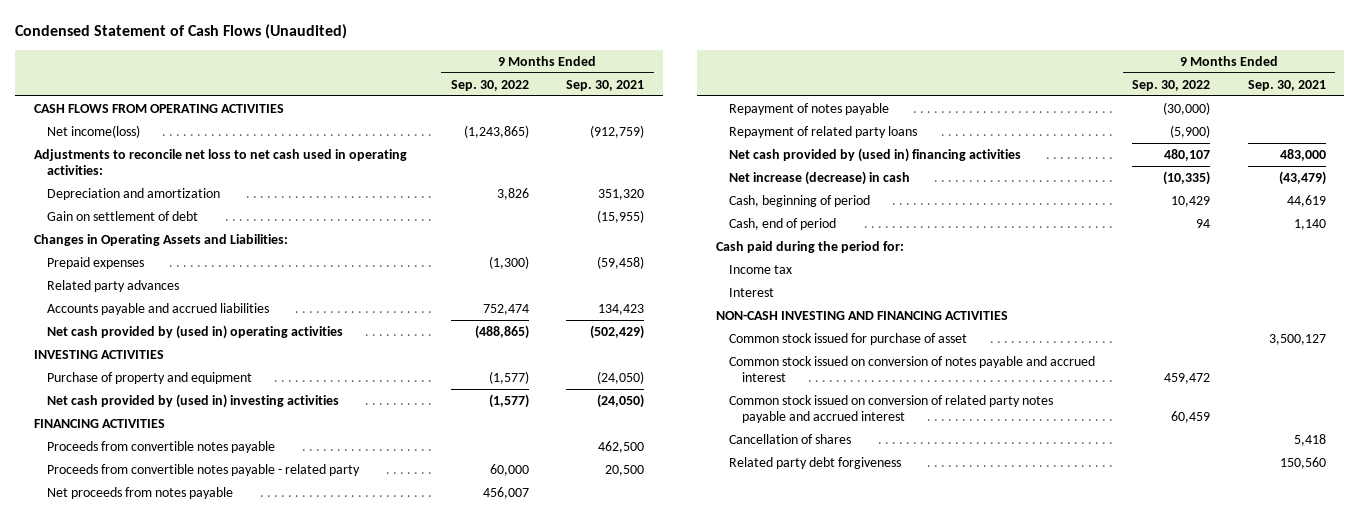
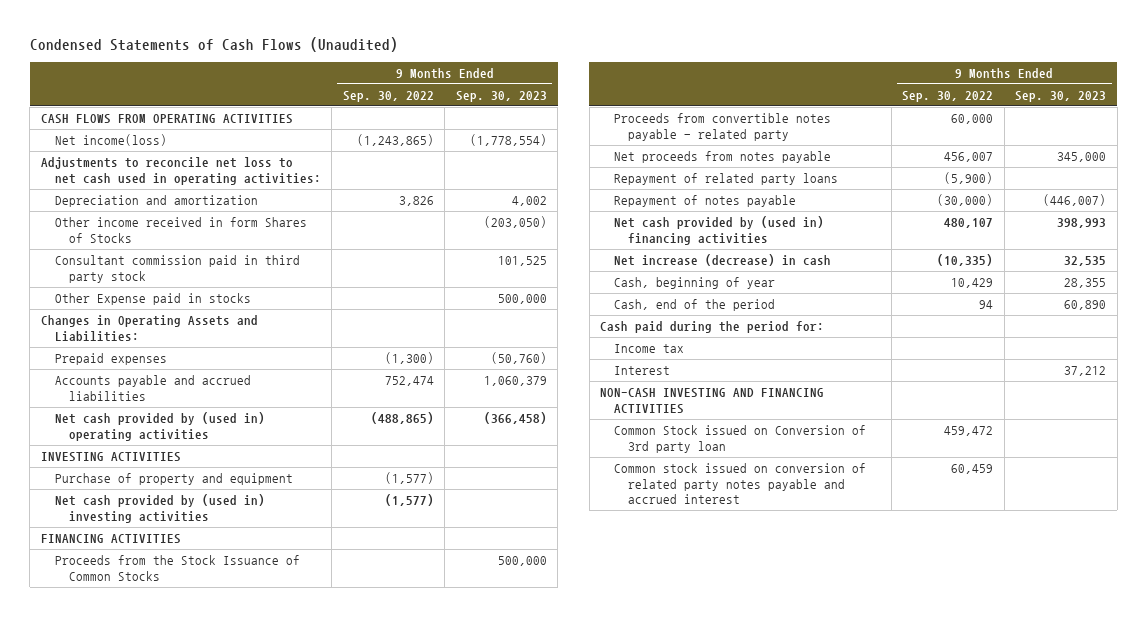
[15,24,348,40] Condensed Statement of Cash Flows (Unaudited) -> [29,37,398,53] Condensed Statements of Cash Flows (Unaudited)
[566,79,645,91] Sep. 30, 2021 -> none
none -> [455,90,547,102] Sep. 30, 2023
[47,210,199,221] Gain on settlement of debt -> none
none -> [54,217,307,243] Other income received in form Shares of Stocks
none -> [54,255,300,283] Consultant commission paid in third party stock
none -> [54,293,251,306] Other Expense paid in stocks
[47,279,180,292] Related party advances -> none
[47,440,276,453] Proceeds from convertible notes payable -> none
none -> [54,555,300,581] Proceeds from the Stock Issuance of Common Stocks
[728,102,889,115] Repayment of notes payable -> [614,195,797,208] Repayment of notes payable
[728,194,870,207] Cash, beginning of period -> [614,277,776,290] Cash, beginning of year
[728,217,836,230] Cash, end of period -> [614,299,776,312] Cash, end of the period
[728,332,967,345] Common stock issued for purchase of asset -> none
[728,355,1095,383] Common stock issued on conversion of notes payable and accrued interest -> [614,425,867,453] Common Stock issued on Conversion of 3rd party loan
[728,433,851,444] Cancellation of shares -> none
[728,456,901,469] Related party debt forgiveness -> none

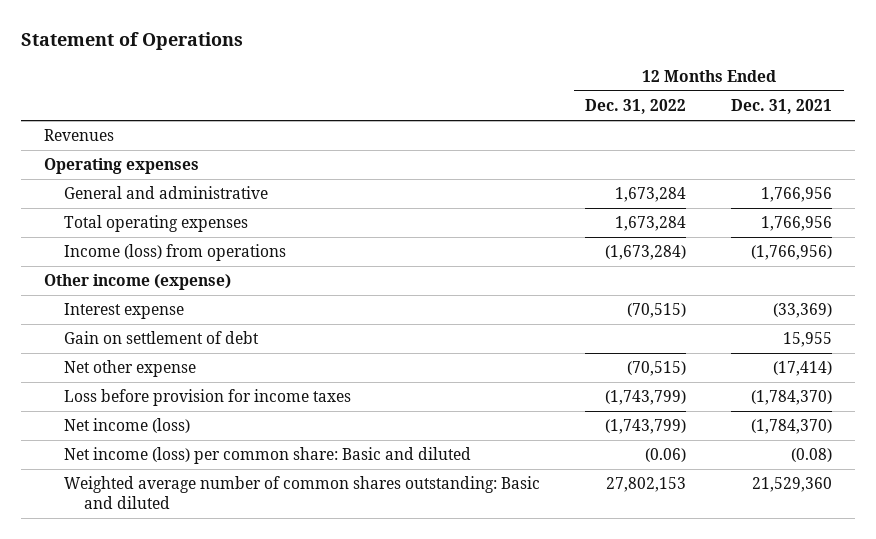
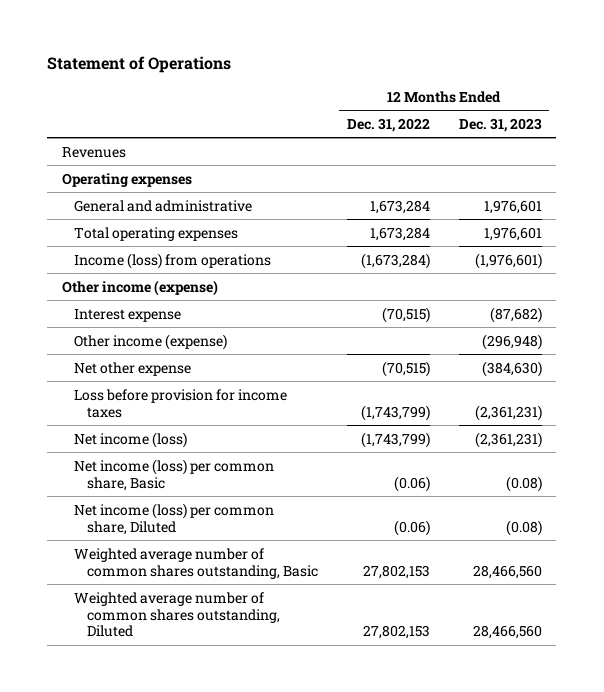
[731,99,833,115] Dec. 31, 2021 -> none
none -> [458,117,542,132] Dec. 31, 2023
[64,331,260,345] Gain on settlement of debt -> none
none -> [74,333,228,350] Other income (expense)
[64,447,472,465] Net income (loss) per common share: Basic and diluted -> [74,458,275,491] Net income (loss) per common share, Basic
none -> [74,502,275,535] Net income (loss) per common share, Diluted
[64,476,541,509] Weighted average number of common shares outstanding: Basic and diluted -> [74,547,318,579] Weighted average number of common shares outstanding, Basic
none -> [74,591,280,638] Weighted average number of common shares outstanding, Diluted

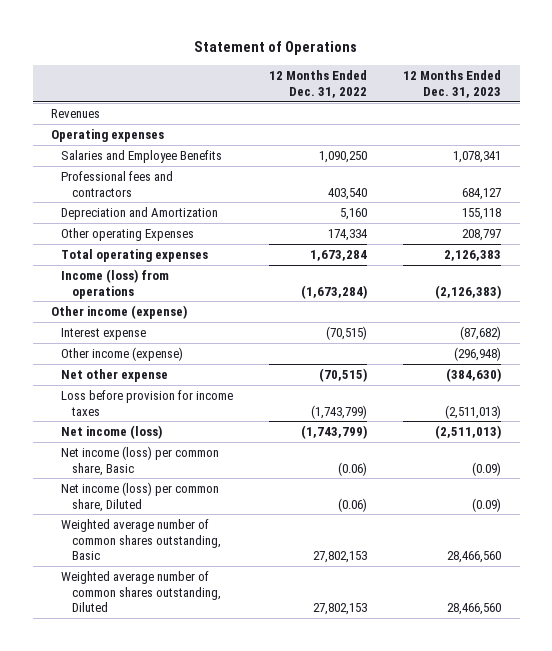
[74,199,253,212] General and administrative -> none
none -> [61,149,223,163] Salaries and Employee Benefits
none -> [61,170,174,197] Professional fees and contractors
none -> [61,206,219,220] Depreciation and Amortization
none -> [61,227,195,241] Other operating Expenses
[483,226,542,241] 1,976,601 -> [444,249,502,261] 2,126,383
[474,252,542,269] (1,976,601) -> [435,284,502,299] (2,126,383)
[474,404,542,421] (2,361,231) -> [445,404,502,419] (2,511,013)
[474,431,542,448] (2,361,231) -> [435,424,502,439] (2,511,013)
[505,475,542,492] (0.08) -> [472,461,502,476] (0.09)
[505,519,542,536] (0.08) -> [472,497,502,512] (0.09)

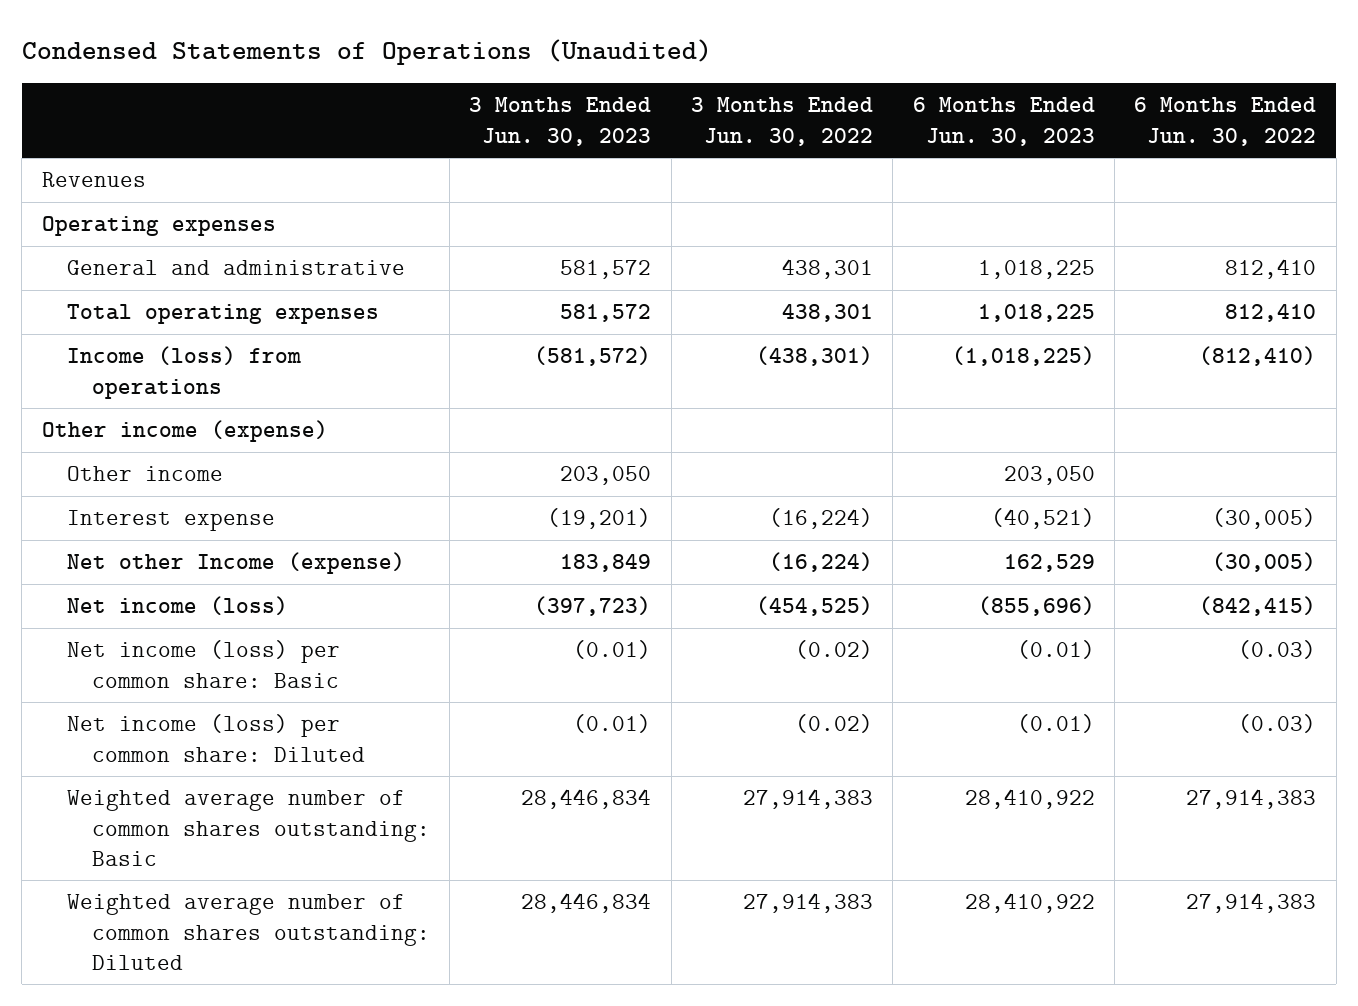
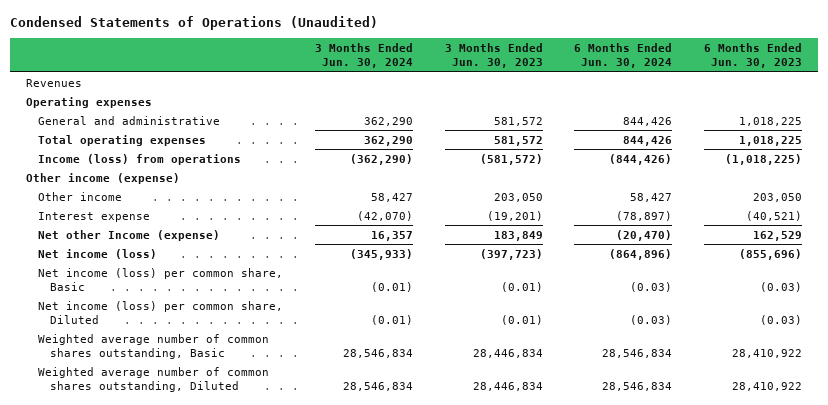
[691,97,874,146] 3 Months Ended Jun. 30, 2022 -> none
[1134,97,1317,146] 6 Months Ended Jun. 30, 2022 -> none
none -> [314,42,413,69] 3 Months Ended Jun. 30, 2024
none -> [574,42,673,69] 6 Months Ended Jun. 30, 2024
[66,640,340,688] Net income (loss) per common share: Basic -> [37,267,283,291] Net income (loss) per common share, Basic
[1016,640,1095,660] (0.01) -> [760,281,803,292] (0.03)
[66,714,365,762] Net income (loss) per common share: Diluted -> [37,300,283,324] Net income (loss) per common share, Diluted
[1016,714,1095,734] (0.01) -> [760,314,803,325] (0.03)
[66,790,430,866] Weighted average number of common shares outstanding: Basic -> [37,333,269,359] Weighted average number of common shares outstanding, Basic
[66,894,430,970] Weighted average number of common shares outstanding: Diluted -> [37,366,269,392] Weighted average number of common shares outstanding, Diluted

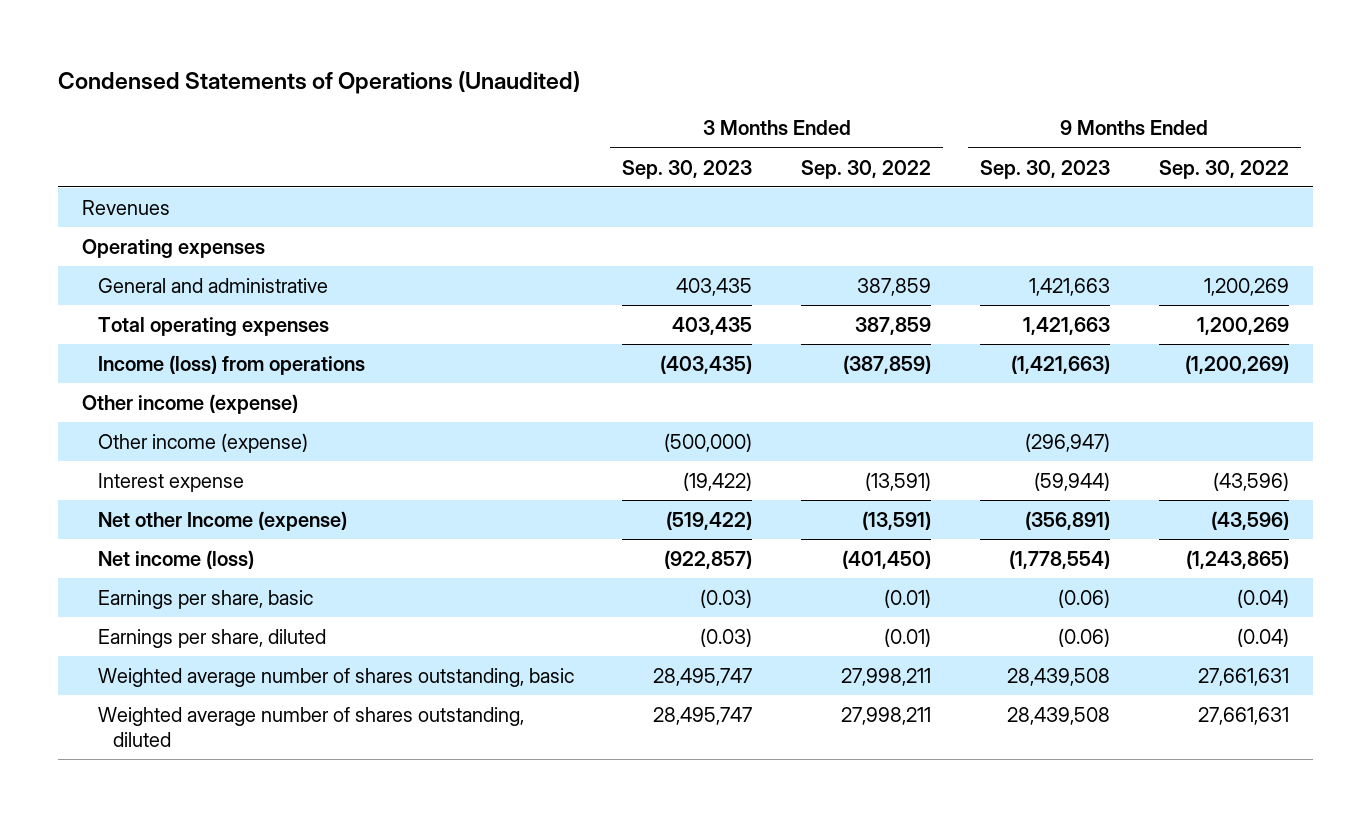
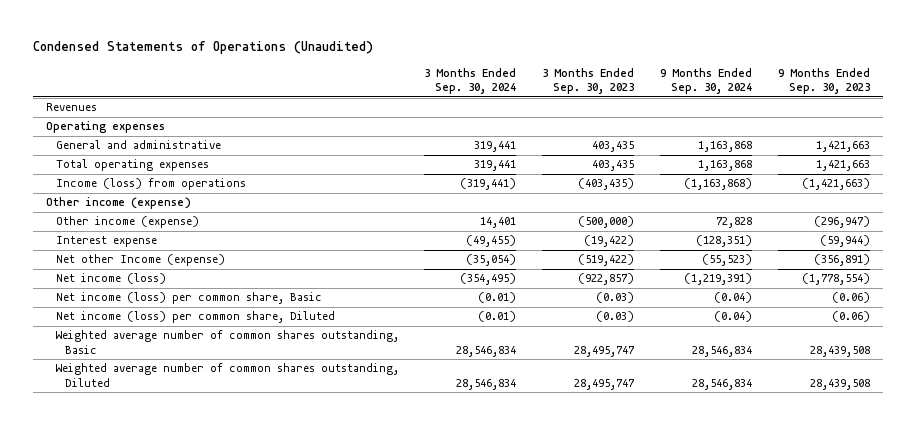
[801,159,932,179] Sep. 30, 2022 -> none
[1158,159,1289,179] Sep. 30, 2022 -> none
none -> [424,67,517,95] 3 Months Ended Sep. 30, 2024
none -> [660,67,753,95] 9 Months Ended Sep. 30, 2024
[97,589,313,609] Earnings per share, basic -> [55,292,322,305] Net income (loss) per common share, Basic
[97,628,326,648] Earnings per share, diluted -> [55,311,335,324] Net income (loss) per common share, Diluted
[97,667,574,687] Weighted average number of shares outstanding, basic -> [55,330,399,355] Weighted average number of common shares outstanding, Basic
[97,706,524,747] Weighted average number of shares outstanding, diluted -> [55,363,399,388] Weighted average number of common shares outstanding, Diluted

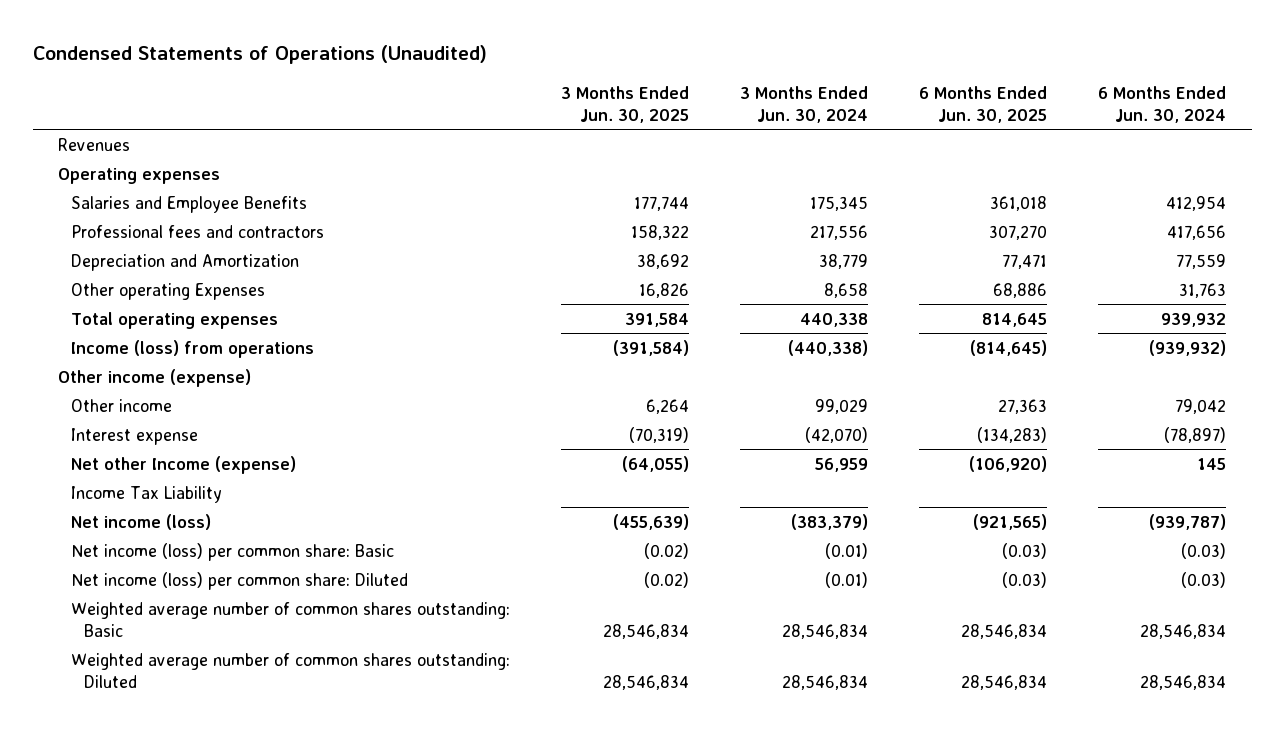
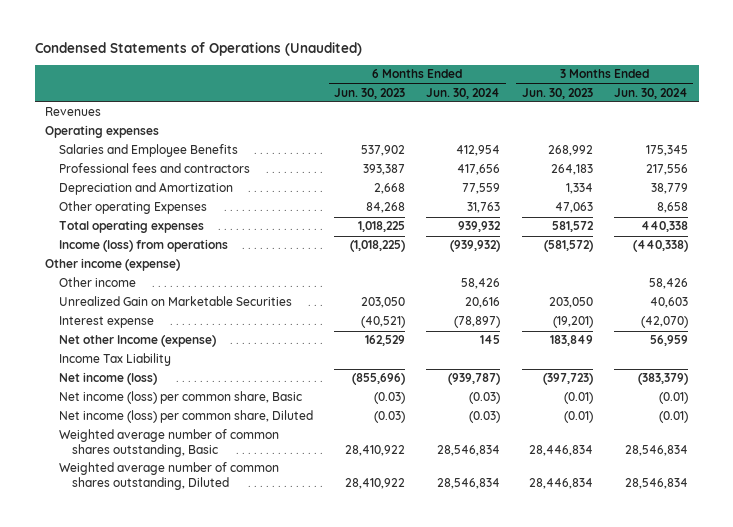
[561,85,690,123] 3 Months Ended Jun. 30, 2025 -> none
[919,85,1048,123] 6 Months Ended Jun. 30, 2025 -> none
none -> [333,87,405,99] Jun. 30, 2023
none -> [521,87,593,99] Jun. 30, 2023
[815,398,869,414] 99,029 -> [648,278,688,290] 58,426
[1175,398,1227,414] 79,042 -> [461,278,501,290] 58,426
none -> [58,296,292,307] Unrealized Gain on Marketable Securities
[71,542,395,561] Net income (loss) per common share: Basic -> [58,391,302,405] Net income (loss) per common share, Basic
[71,571,409,590] Net income (loss) per common share: Diluted -> [58,410,313,424] Net income (loss) per common share, Diluted
[71,601,511,637] Weighted average number of common shares outstanding: Basic -> [58,429,279,457] Weighted average number of common shares outstanding, Basic
[71,652,511,688] Weighted average number of common shares outstanding: Diluted -> [58,462,279,490] Weighted average number of common shares outstanding, Diluted

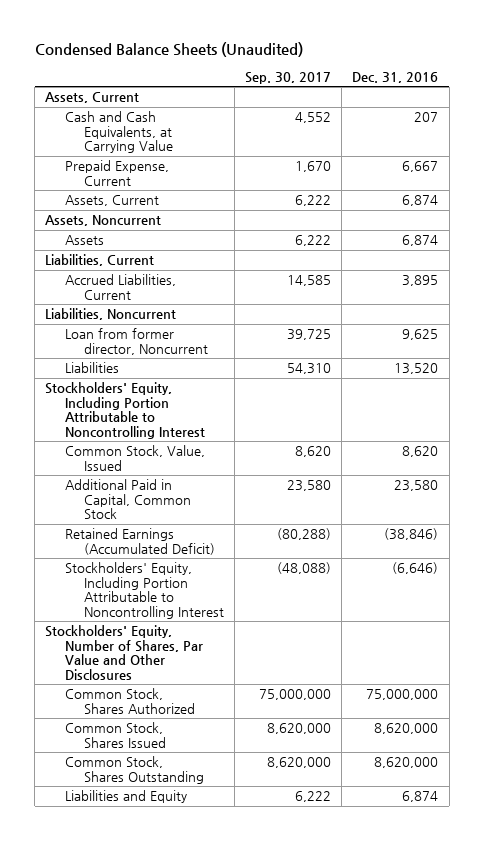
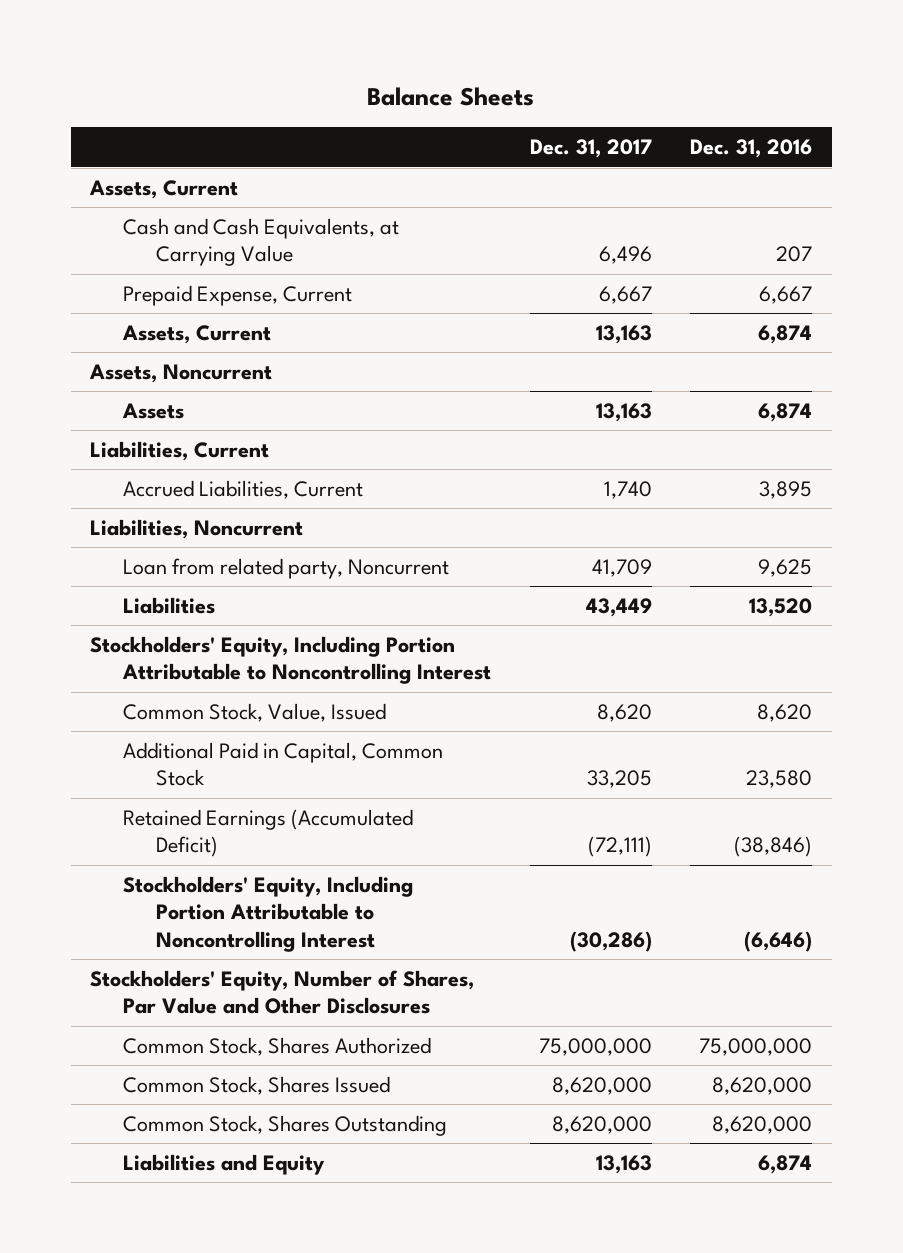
[34,42,303,58] Condensed Balance Sheets (Unaudited) -> [367,87,535,107] Balance Sheets
[245,71,332,84] Sep. 30, 2017 -> none
none -> [529,139,652,159] Dec. 31, 2017
[64,328,209,355] Loan from former director, Noncurrent -> [122,557,449,579] Loan from related party, Noncurrent

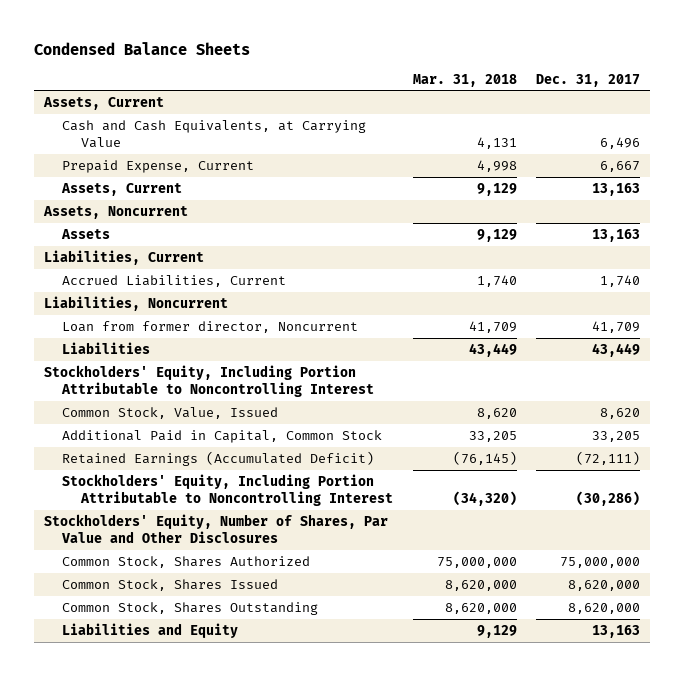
[367,87,535,107] Balance Sheets -> [34,41,251,55] Condensed Balance Sheets
[690,139,813,159] Dec. 31, 2016 -> none
none -> [412,73,517,87] Mar. 31, 2018
[122,557,449,579] Loan from related party, Noncurrent -> [62,320,359,333] Loan from former director, Noncurrent

